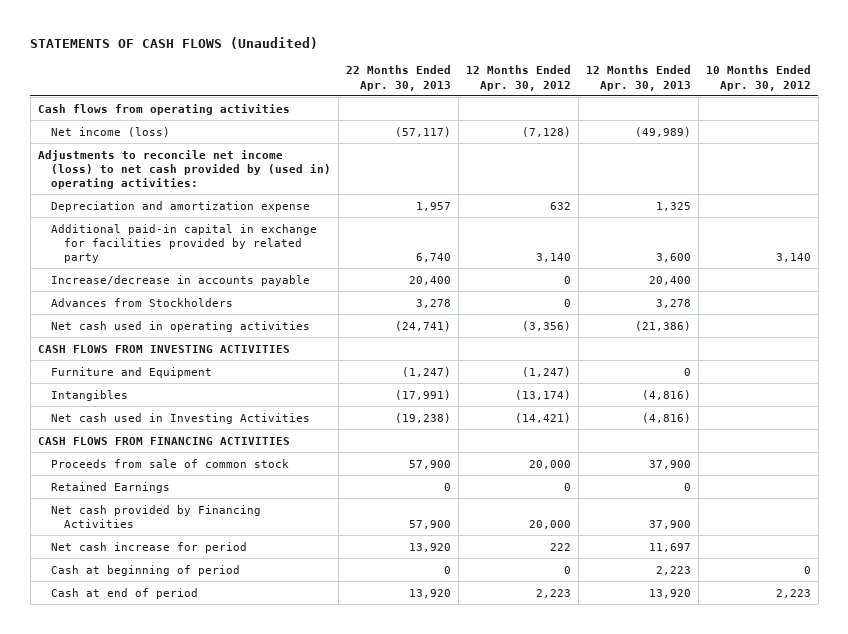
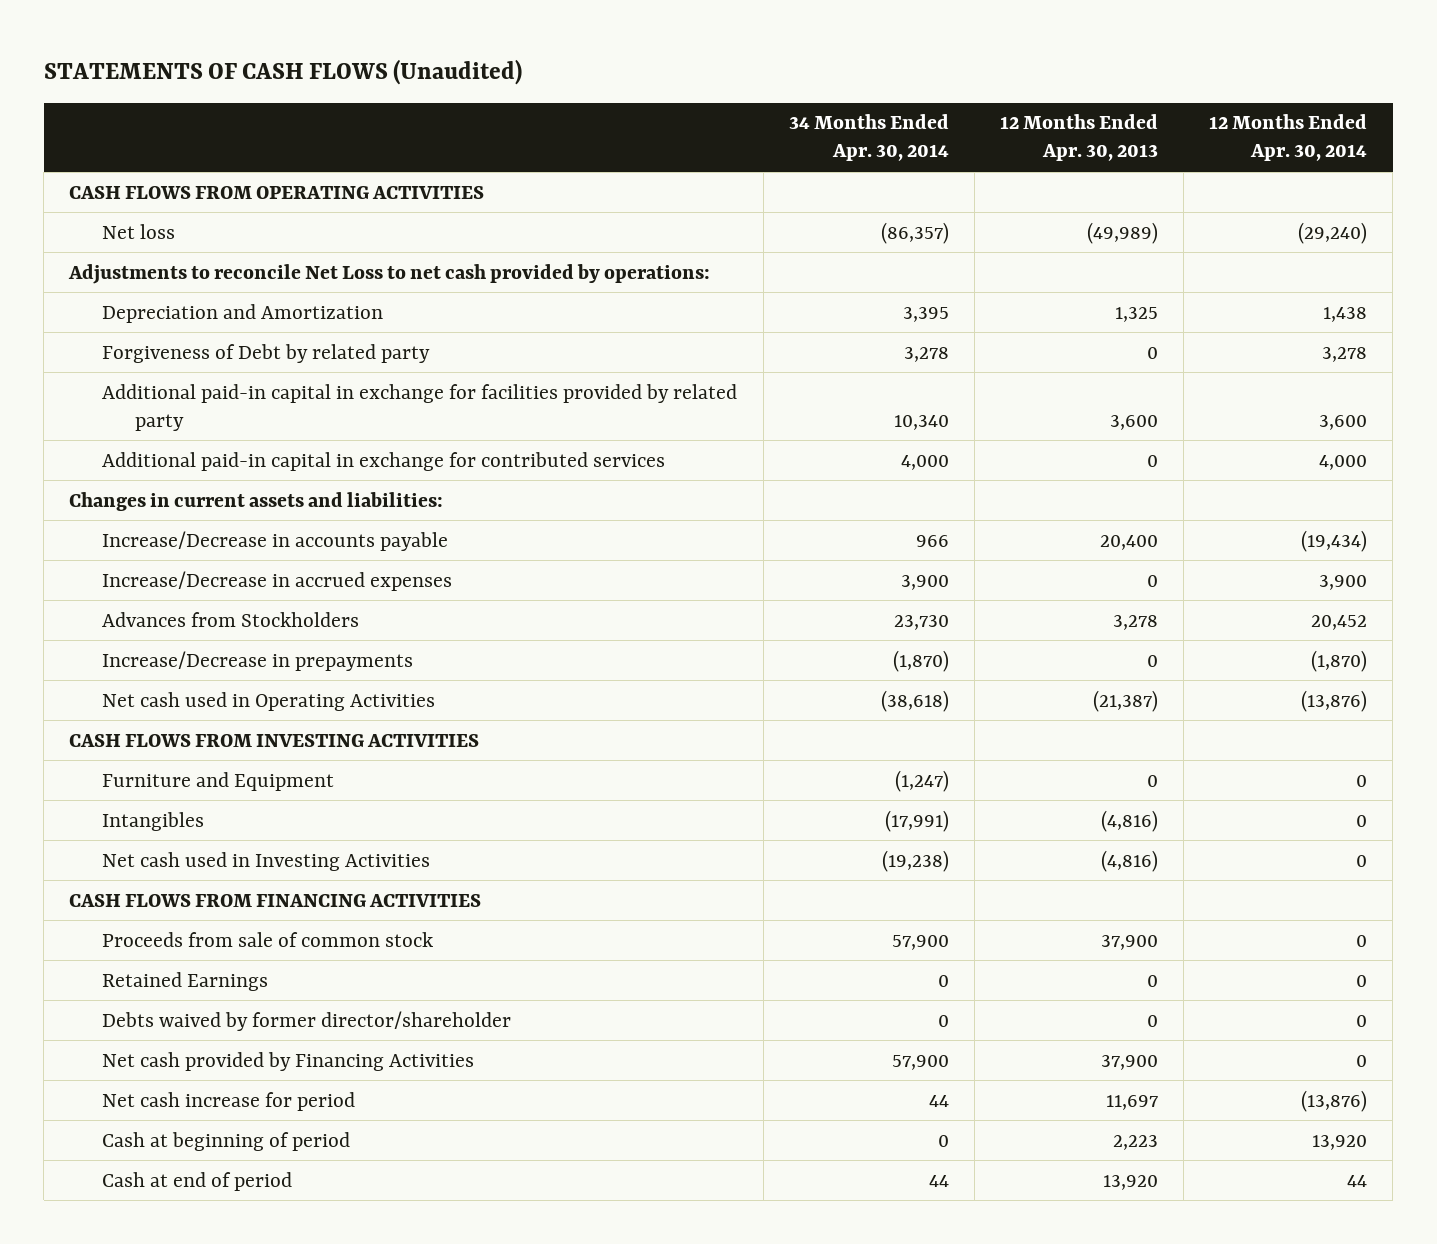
[345,65,451,91] 22 Months Ended Apr. 30, 2013 -> none
[465,65,571,91] 12 Months Ended Apr. 30, 2012 -> none
[705,65,811,91] 10 Months Ended Apr. 30, 2012 -> none
none -> [788,114,949,162] 34 Months Ended Apr. 30, 2014
none -> [1209,114,1368,162] 12 Months Ended Apr. 30, 2014
[37,103,290,115] Cash flows from operating activities -> [69,185,485,199] CASH FLOWS FROM OPERATING ACTIVITIES
[50,126,170,137] Net income (loss) -> [102,223,176,239] Net loss
[37,149,331,189] Adjustments to reconcile net income (loss) to net cash provided by (used in) operating activities: -> [68,263,711,284] Adjustments to reconcile Net Loss to net cash provided by operations:
[50,200,310,212] Depreciation and amortization expense -> [102,303,384,323] Depreciation and Amortization
none -> [102,343,431,363] Forgiveness of Debt by related party
none -> [102,451,666,471] Additional paid-in capital in exchange for contributed services
none -> [69,491,444,511] Changes in current assets and liabilities:
[50,274,310,286] Increase/decrease in accounts payable -> [102,530,449,551] Increase/Decrease in accounts payable
none -> [102,570,453,591] Increase/Decrease in accrued expenses
none -> [102,650,414,671] Increase/Decrease in prepayments
[50,320,310,332] Net cash used in operating activities -> [102,691,436,711] Net cash used in Operating Activities
[634,320,691,331] (21,386) -> [1093,689,1159,712] (21,387)
none -> [102,1010,512,1031] Debts waived by former director/shareholder

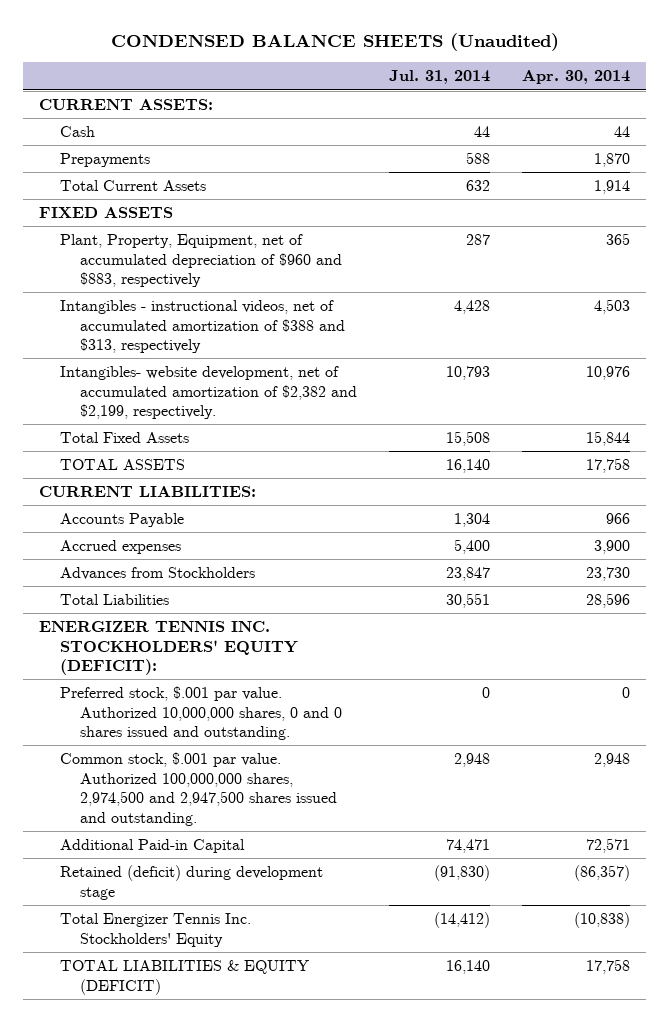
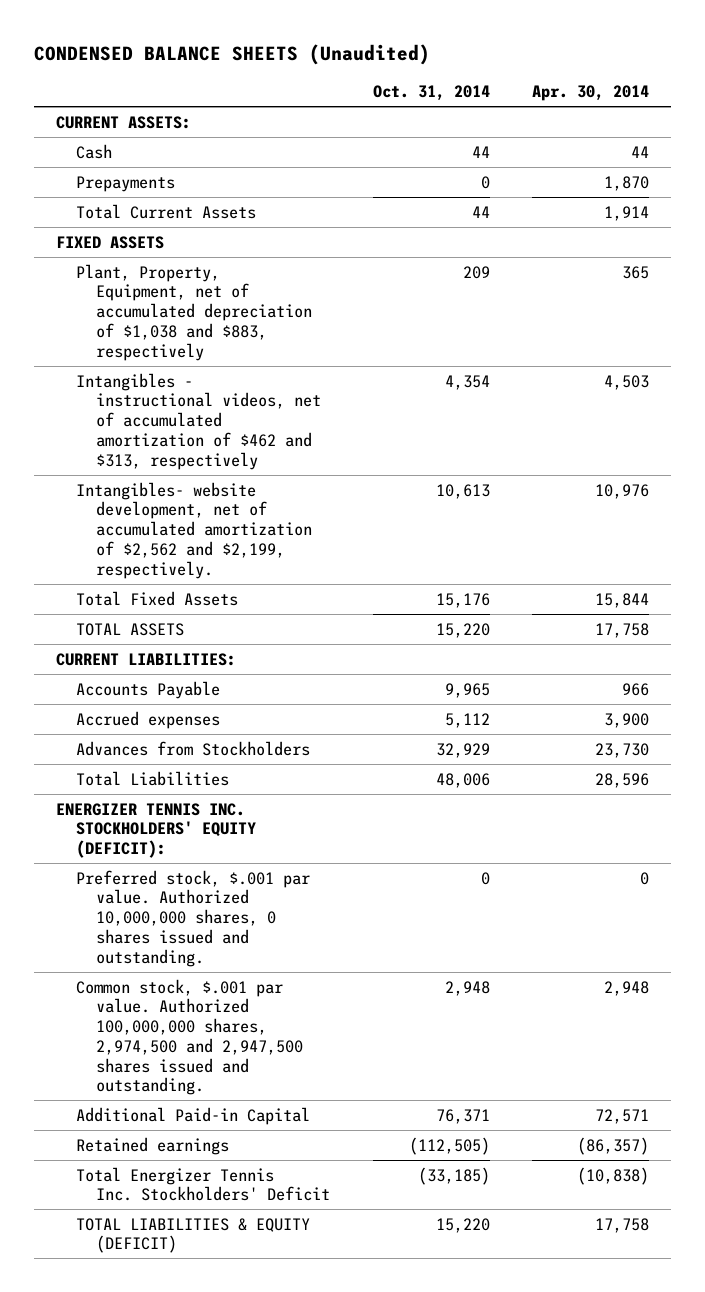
[389,70,491,85] Jul. 31, 2014 -> none
none -> [372,85,490,102] Oct. 31, 2014
[59,233,343,288] Plant, Property, Equipment, net of accumulated depreciation of $960 and $883, respectively -> [75,263,313,361] Plant, Property, Equipment, net of accumulated depreciation of $1,038 and $883, respectively
[59,299,346,354] Intangibles - instructional videos, net of accumulated amortization of $388 and $313, respectively -> [75,372,322,470] Intangibles - instructional videos, net of accumulated amortization of $462 and $313, respectively
[59,365,358,420] Intangibles- website development, net of accumulated amortization of $2,382 and $2,199, respectively. -> [75,481,313,579] Intangibles- website development, net of accumulated amortization of $2,562 and $2,199, respectively.
[59,685,343,741] Preferred stock, $.001 par value. Authorized 10,000,000 shares, 0 and 0 shares issued and outstanding. -> [75,869,310,967] Preferred stock, $.001 par value. Authorized 10,000,000 shares, 0 shares issued and outstanding.
[59,864,323,900] Retained (deficit) during development stage -> [75,1136,229,1155] Retained earnings
[59,912,251,947] Total Energizer Tennis Inc. Stockholders' Equity -> [75,1166,331,1202] Total Energizer Tennis Inc. Stockholders' Deficit

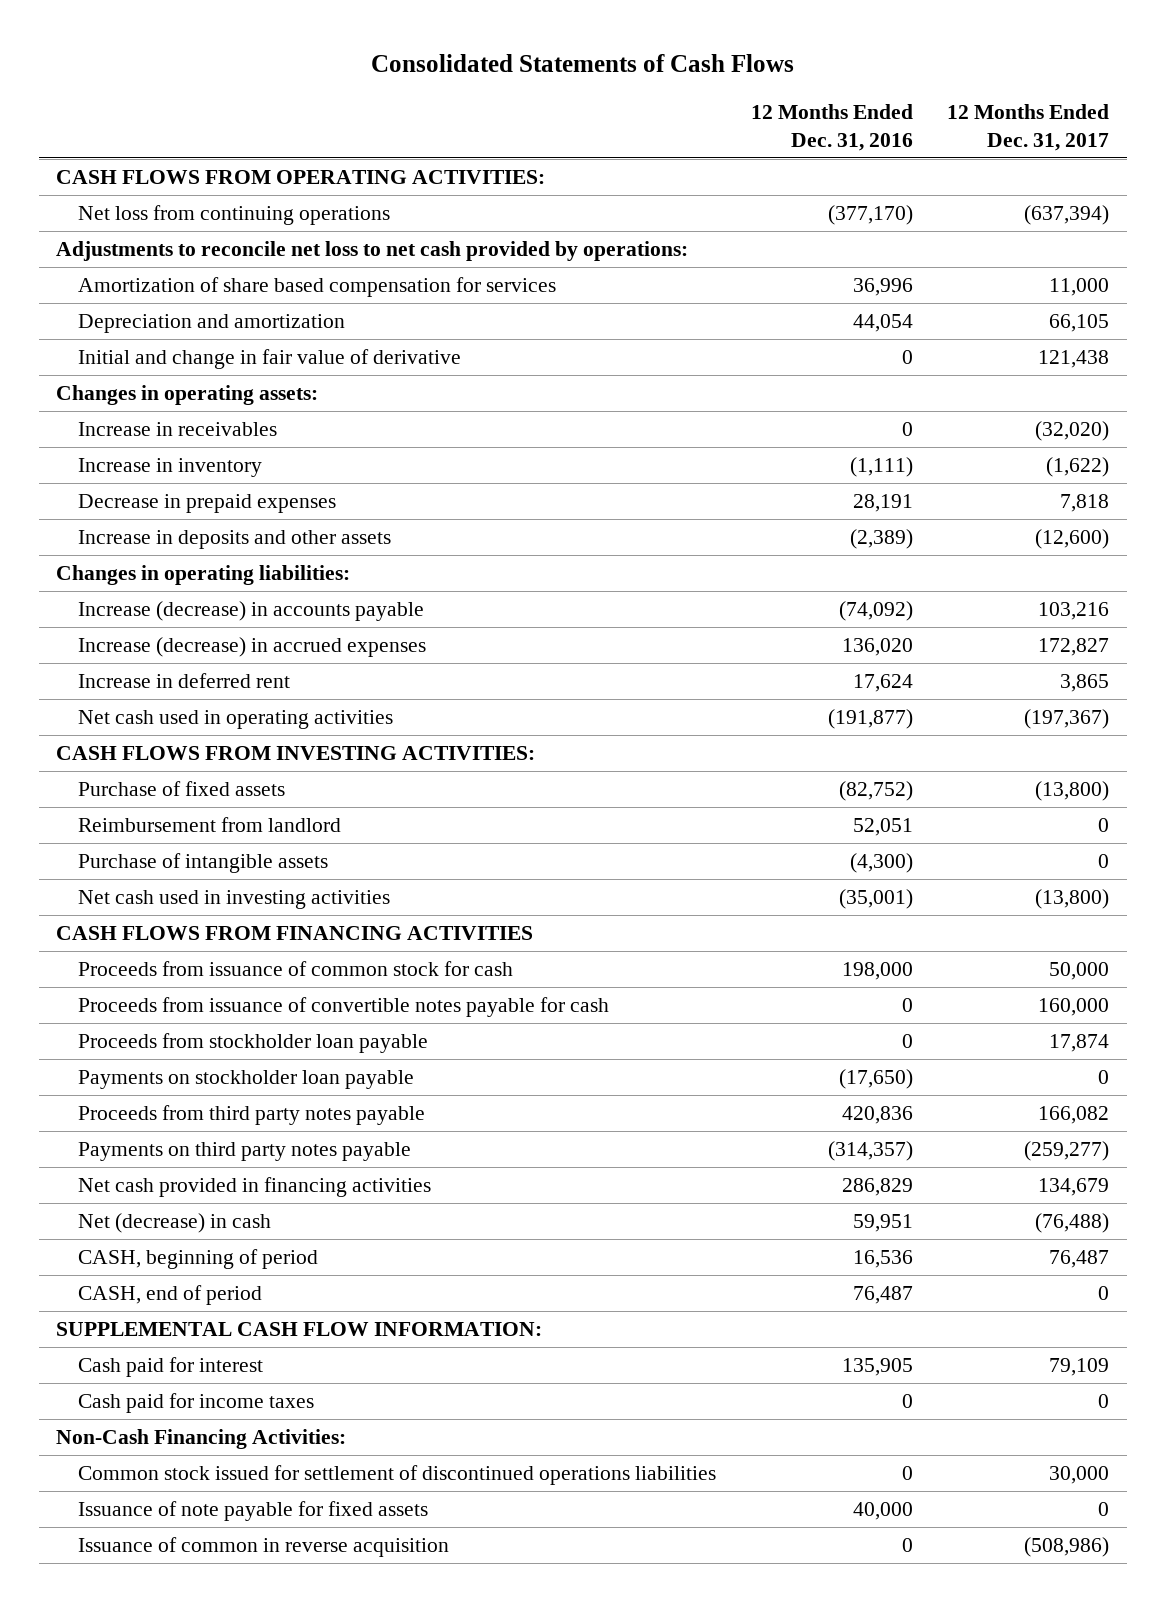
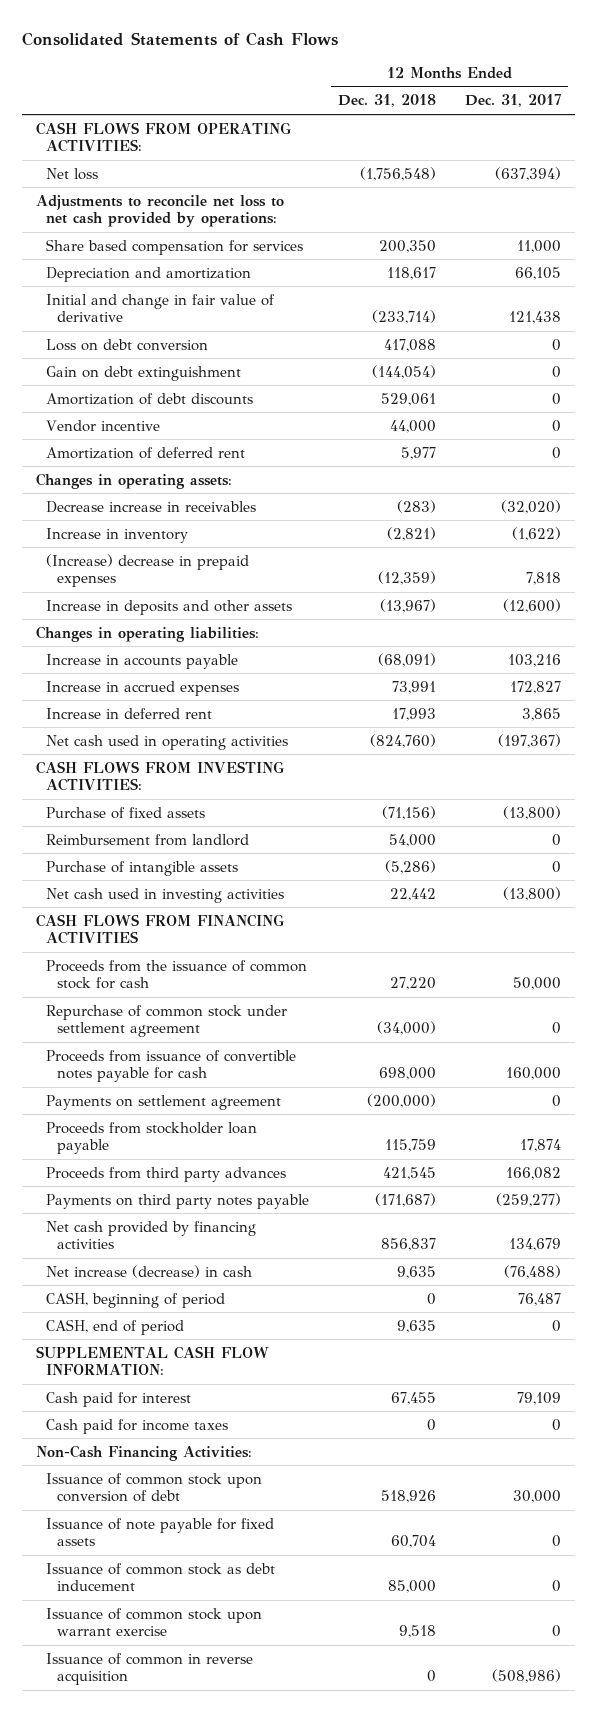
[750,103,913,151] 12 Months Ended Dec. 31, 2016 -> none
none -> [338,94,437,108] Dec. 31, 2018
[77,205,390,226] Net loss from continuing operations -> [46,167,99,180] Net loss
[77,277,556,298] Amortization of share based compensation for services -> [46,238,304,255] Share based compensation for services
none -> [46,338,209,351] Loss on debt conversion
none -> [46,365,242,381] Gain on debt extinguishment
none -> [46,392,254,405] Amortization of debt discounts
none -> [46,419,161,432] Vendor incentive
none -> [46,446,246,459] Amortization of deferred rent
[77,422,277,437] Increase in receivables -> [46,500,257,513] Decrease increase in receivables
[77,494,336,514] Decrease in prepaid expenses -> [46,553,250,587] (Increase) decrease in prepaid expenses
[77,601,424,622] Increase (decrease) in accounts payable -> [46,653,239,669] Increase in accounts payable
[77,637,426,658] Increase (decrease) in accrued expenses -> [46,680,240,696] Increase in accrued expenses
[77,961,513,977] Proceeds from issuance of common stock for cash -> [46,959,308,989] Proceeds from the issuance of common stock for cash
none -> [46,1004,288,1037] Repurchase of common stock under settlement agreement
none -> [46,1094,282,1110] Payments on settlement agreement
[77,1070,414,1090] Payments on stockholder loan payable -> none
[77,1105,425,1126] Proceeds from third party notes payable -> [46,1166,287,1182] Proceeds from third party advances
[77,1177,431,1198] Net cash provided in financing activities -> [46,1220,257,1249] Net cash provided by financing activities
[77,1213,271,1234] Net (decrease) in cash -> [46,1264,253,1278] Net increase (decrease) in cash
[77,1465,716,1486] Common stock issued for settlement of discontinued operations liabilities -> [46,1472,263,1502] Issuance of common stock upon conversion of debt
none -> [46,1562,276,1591] Issuance of common stock as debt inducement
none -> [46,1607,263,1636] Issuance of common stock upon warrant exercise

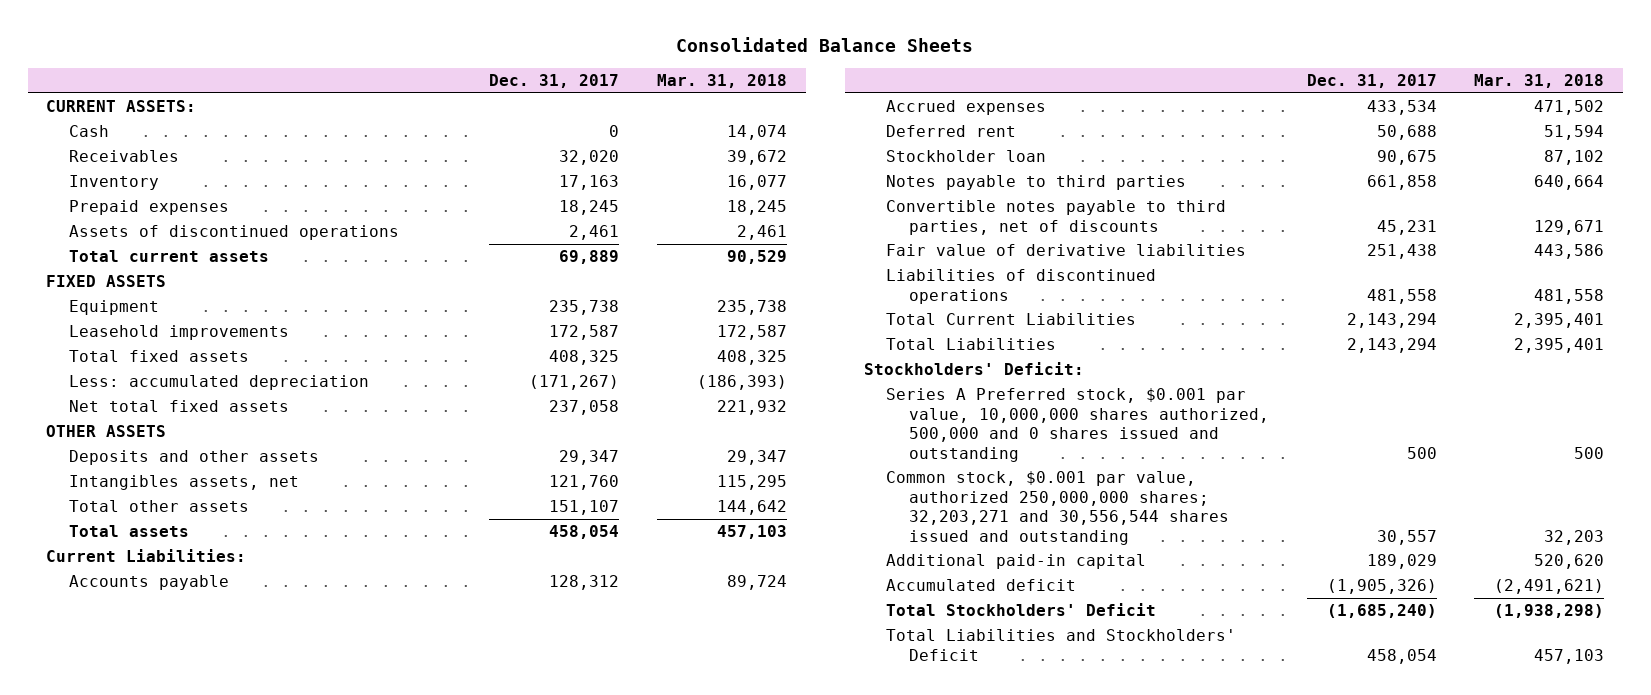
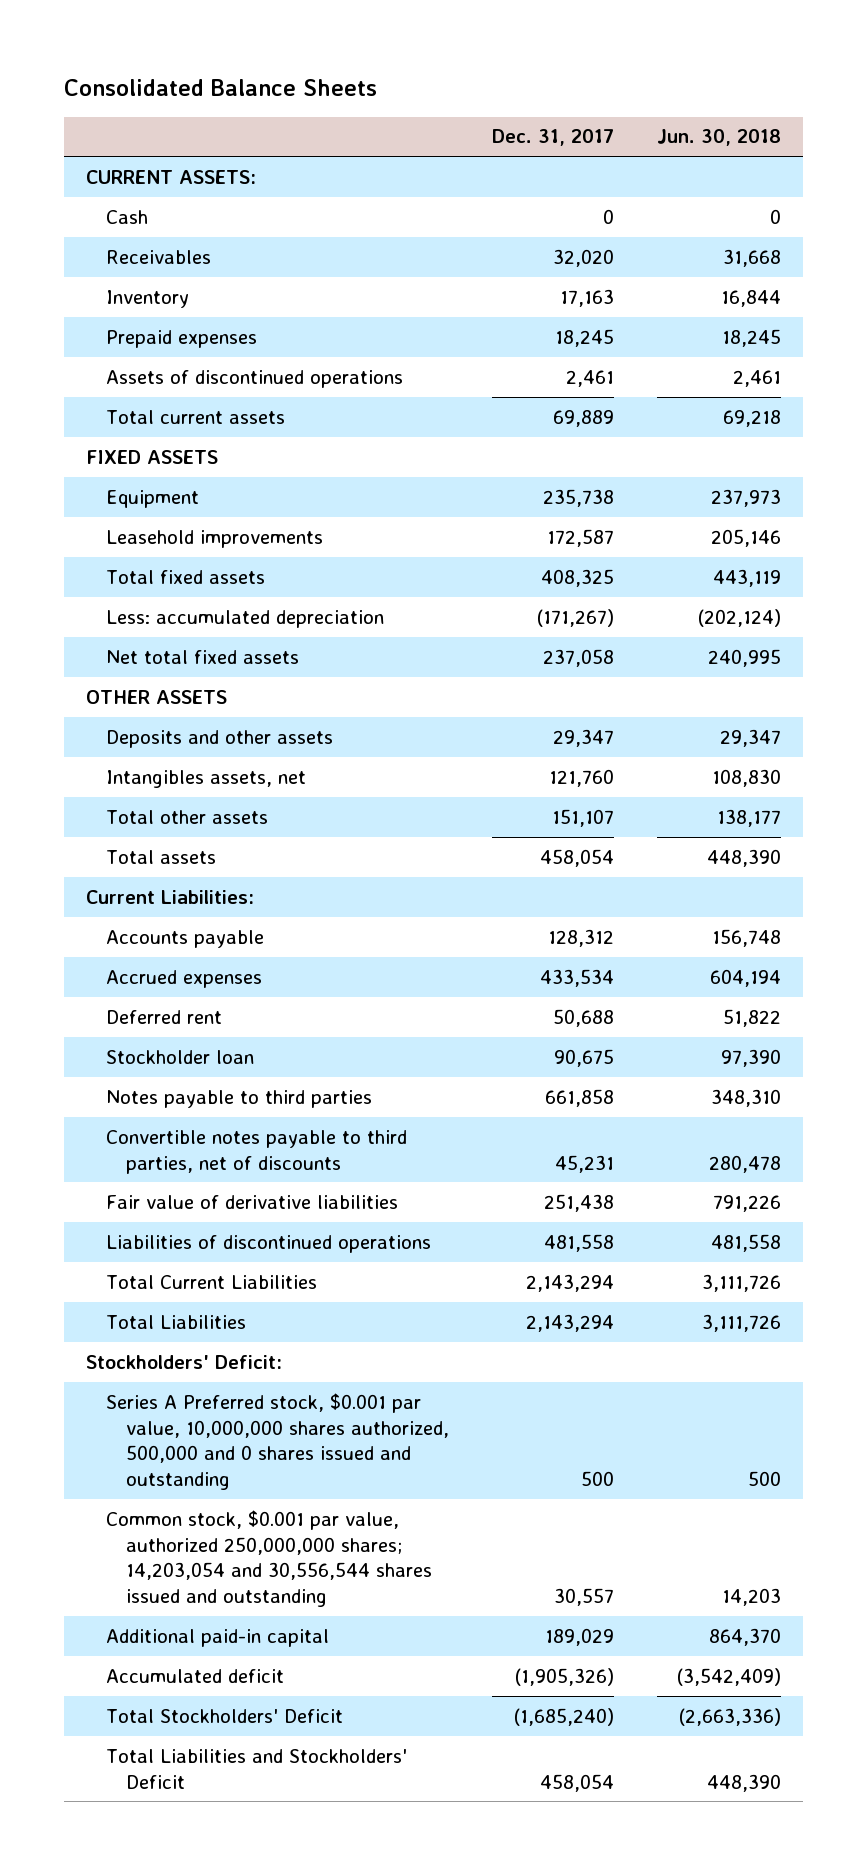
[656,74,787,89] Mar. 31, 2018 -> none
none -> [657,129,782,147] Jun. 30, 2018
[886,471,1230,545] Common stock, $0.001 par value, authorized 250,000,000 shares; 32,203,271 and 30,556,544 shares issued and outstanding -> [106,1509,433,1608] Common stock, $0.001 par value, authorized 250,000,000 shares; 14,203,054 and 30,556,544 shares issued and outstanding

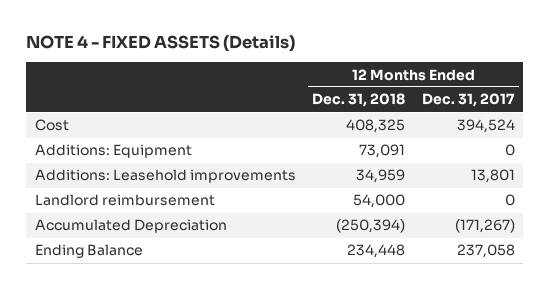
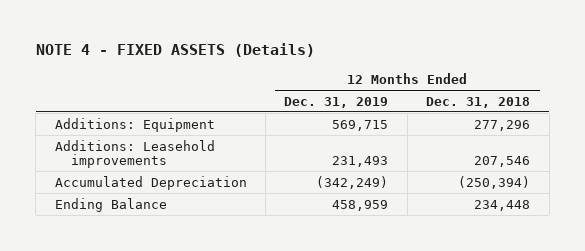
[422,93,516,108] Dec. 31, 2017 -> none
none -> [284,96,389,108] Dec. 31, 2019
[34,119,69,132] Cost -> none
[34,194,215,207] Landlord reimbursement -> none
[359,144,406,159] 73,091 -> [474,119,531,131] 277,296
[356,169,406,184] 34,959 -> [474,156,531,168] 207,546

